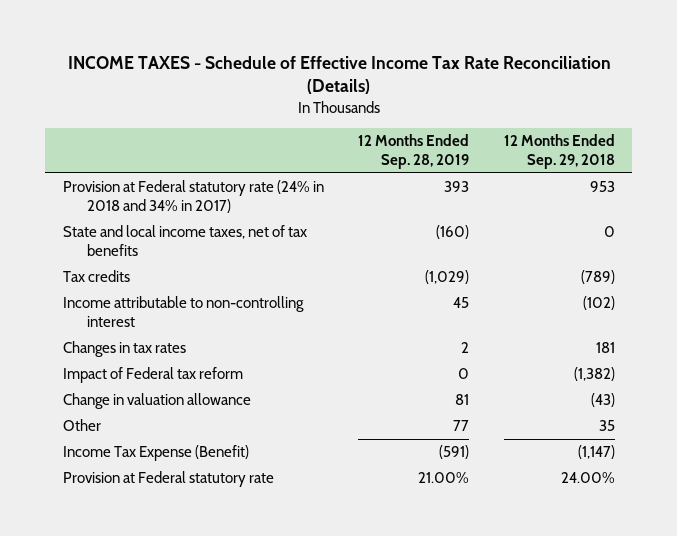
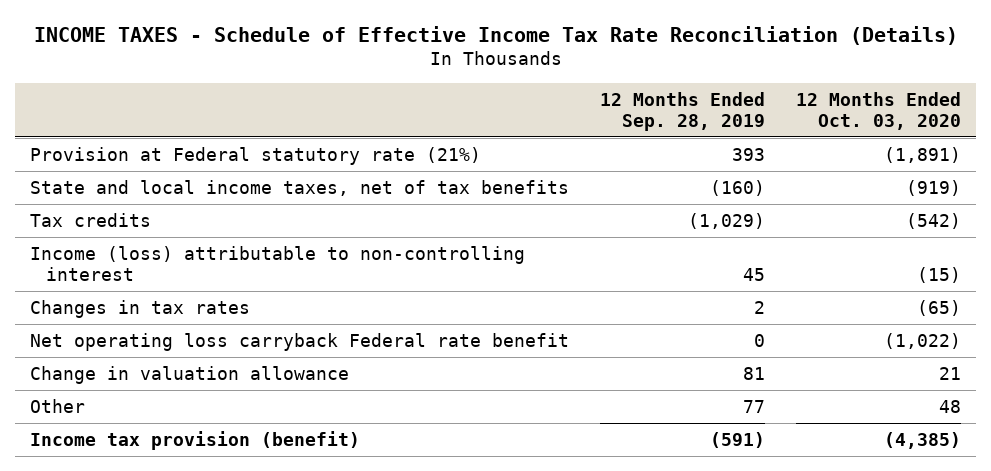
[503,134,615,169] 12 Months Ended Sep. 29, 2018 -> none
none -> [796,91,962,130] 12 Months Ended Oct. 03, 2020
[62,180,324,214] Provision at Federal statutory rate (24% in 2018 and 34% in 2017) -> [30,146,482,165] Provision at Federal statutory rate (21%)
[62,296,304,328] Income attributable to non-controlling interest -> [30,245,526,281] Income (loss) attributable to non-controlling interest
[62,367,243,384] Impact of Federal tax reform -> [30,332,570,351] Net operating loss carryback Federal rate benefit
[62,471,274,488] Provision at Federal statutory rate -> none
[62,445,249,462] Income Tax Expense (Benefit) -> [30,430,361,450] Income tax provision (benefit)

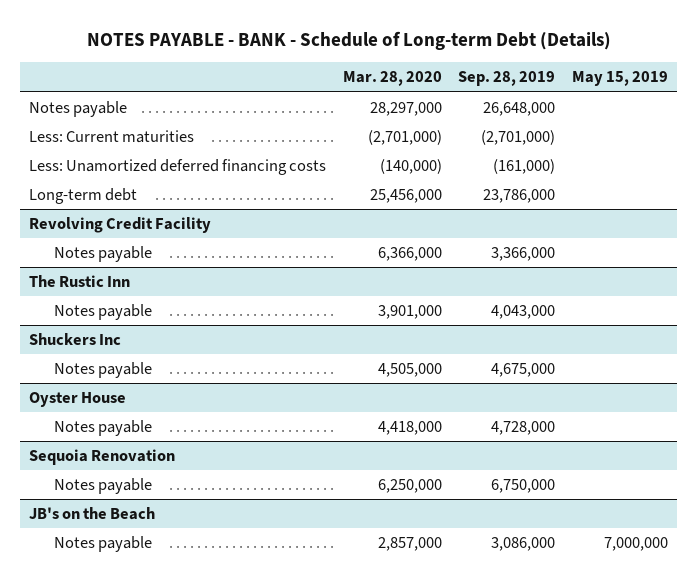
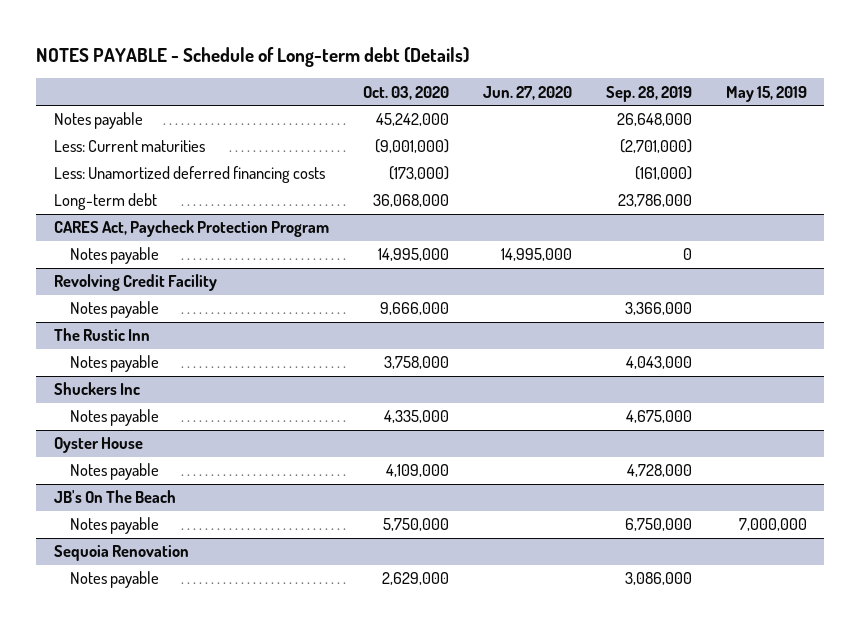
[86,30,611,50] NOTES PAYABLE - BANK - Schedule of Long-term Debt (Details) -> [36,46,470,67] NOTES PAYABLE - Schedule of Long-term debt (Details)
[342,71,442,87] Mar. 28, 2020 -> none
none -> [362,85,449,100] Oct. 03, 2020
none -> [482,85,572,100] Jun. 27, 2020
none -> [53,220,329,238] CARES Act, Paycheck Protection Program
none -> [69,247,159,265] Notes payable
none -> [53,490,176,504] JB's On The Beach
none -> [69,517,159,535] Notes payable
[28,507,155,521] JB's on the Beach -> none
[54,536,153,553] Notes payable -> none
[491,479,556,494] 6,750,000 -> [624,572,692,586] 3,086,000

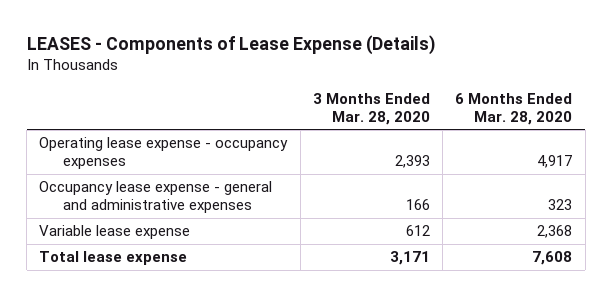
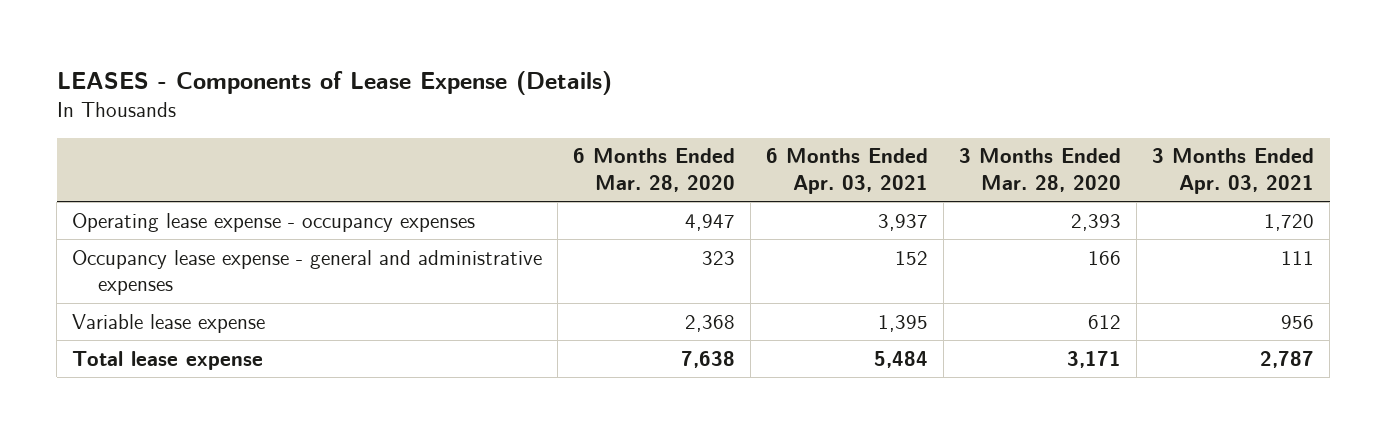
none -> [766,148,929,195] 6 Months Ended Apr. 03, 2021
none -> [1152,148,1315,195] 3 Months Ended Apr. 03, 2021
[537,155,573,169] 4,917 -> [685,213,736,231] 4,947
[532,251,573,266] 7,608 -> [681,350,736,368] 7,638

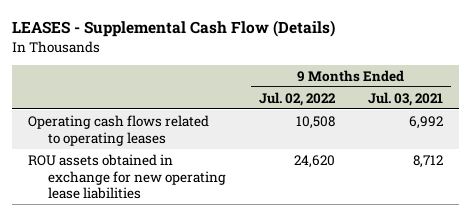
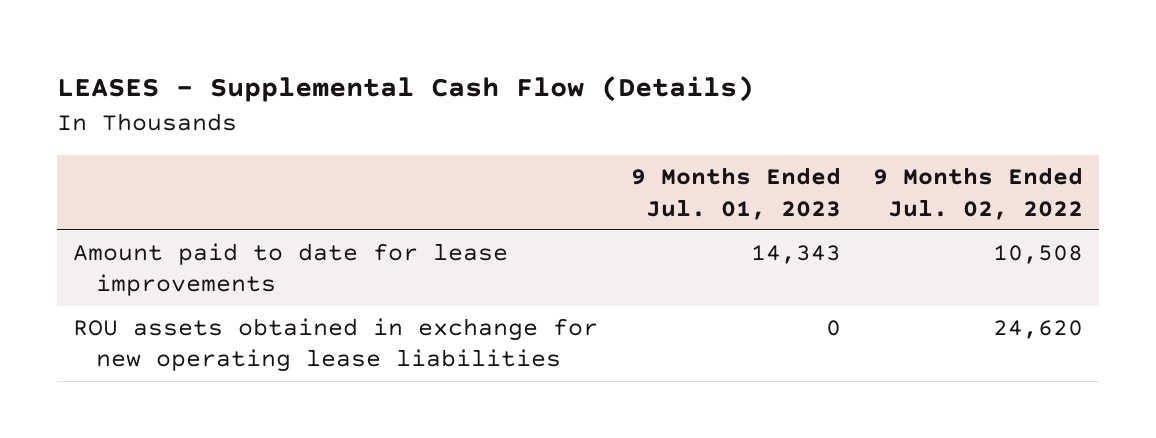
[367,91,443,106] Jul. 03, 2021 -> none
none -> [630,167,841,220] 9 Months Ended Jul. 01, 2023
[28,114,210,146] Operating cash flows related to operating leases -> [73,243,509,297] Amount paid to date for lease improvements

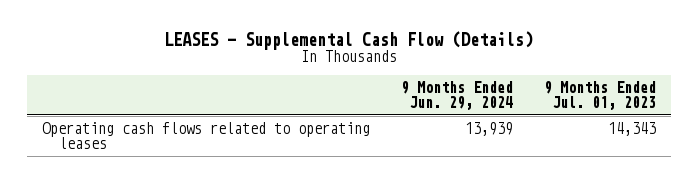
[873,167,1084,220] 9 Months Ended Jul. 02, 2022 -> none
none -> [401,80,514,110] 9 Months Ended Jun. 29, 2024
[73,318,599,373] ROU assets obtained in exchange for new operating lease liabilities -> none
[73,243,509,297] Amount paid to date for lease improvements -> [42,122,371,150] Operating cash flows related to operating leases

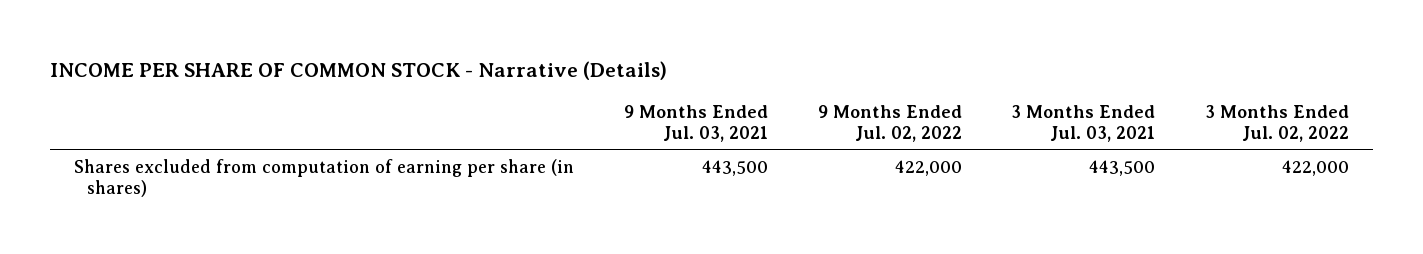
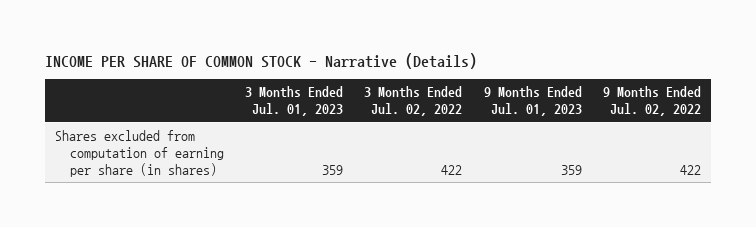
[623,105,768,142] 9 Months Ended Jul. 03, 2021 -> none
[1011,105,1156,142] 3 Months Ended Jul. 03, 2021 -> none
none -> [245,86,344,117] 3 Months Ended Jul. 01, 2023
none -> [483,86,582,117] 9 Months Ended Jul. 01, 2023
[894,159,962,176] 422,000 -> [679,164,701,175] 422
[1281,159,1349,176] 422,000 -> [441,164,463,175] 422

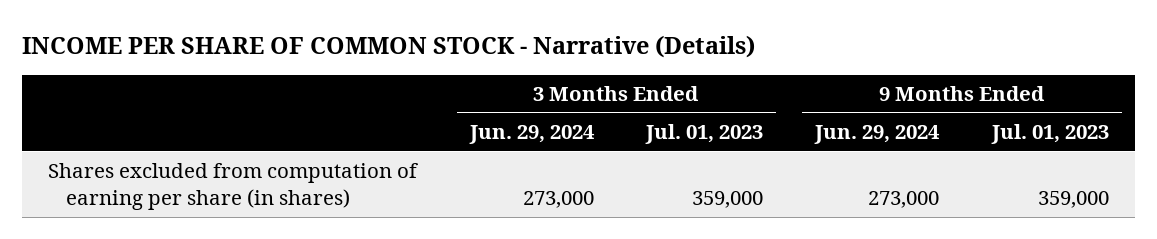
[364,86,463,117] 3 Months Ended Jul. 02, 2022 -> none
[602,86,701,117] 9 Months Ended Jul. 02, 2022 -> none
none -> [468,125,595,145] Jun. 29, 2024
none -> [814,125,941,145] Jun. 29, 2024
[322,164,344,175] 359 -> [691,190,763,208] 359,000
[560,164,582,175] 359 -> [1037,190,1109,208] 359,000

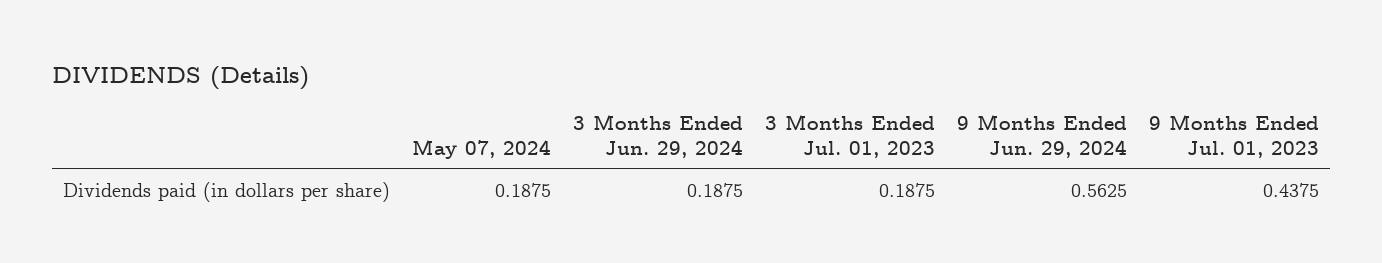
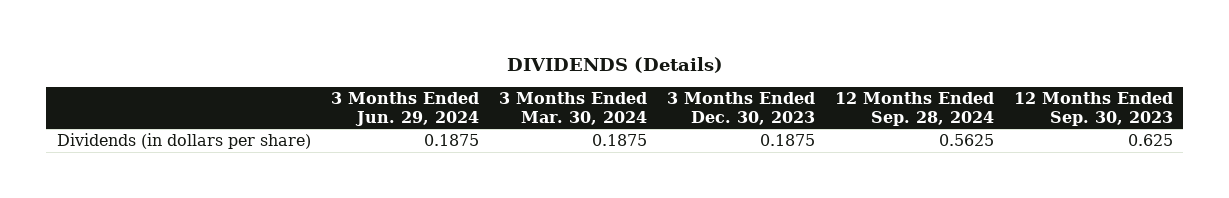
[412,139,552,160] May 07, 2024 -> none
[765,113,936,159] 3 Months Ended Jul. 01, 2023 -> none
[956,113,1127,159] 9 Months Ended Jun. 29, 2024 -> none
[1148,113,1319,159] 9 Months Ended Jul. 01, 2023 -> none
none -> [498,91,647,125] 3 Months Ended Mar. 30, 2024
none -> [666,91,815,125] 3 Months Ended Dec. 30, 2023
none -> [834,91,994,126] 12 Months Ended Sep. 28, 2024
none -> [1013,91,1173,126] 12 Months Ended Sep. 30, 2023
[63,182,391,203] Dividends paid (in dollars per share) -> [56,133,311,150] Dividends (in dollars per share)

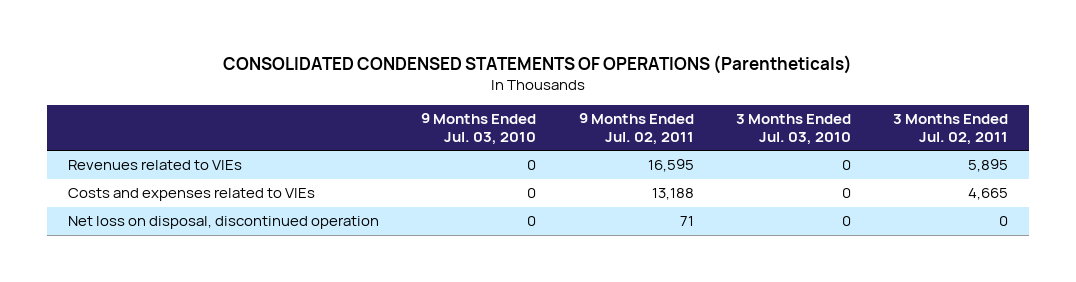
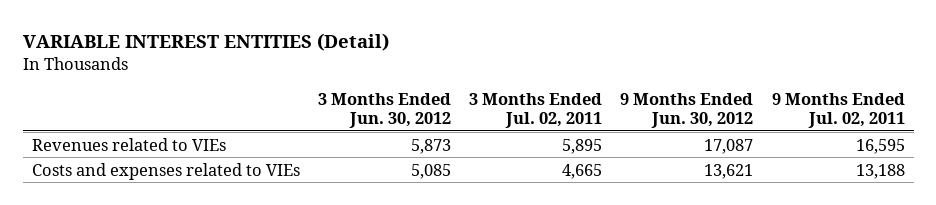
[223,54,853,74] CONSOLIDATED CONDENSED STATEMENTS OF OPERATIONS (Parentheticals) -> [22,33,389,52] VARIABLE INTEREST ENTITIES (Detail)
[421,113,537,145] 9 Months Ended Jul. 03, 2010 -> none
[736,114,852,145] 3 Months Ended Jul. 03, 2010 -> none
none -> [318,92,452,128] 3 Months Ended Jun. 30, 2012
none -> [620,92,754,128] 9 Months Ended Jun. 30, 2012
[68,216,380,230] Net loss on disposal, discontinued operation -> none

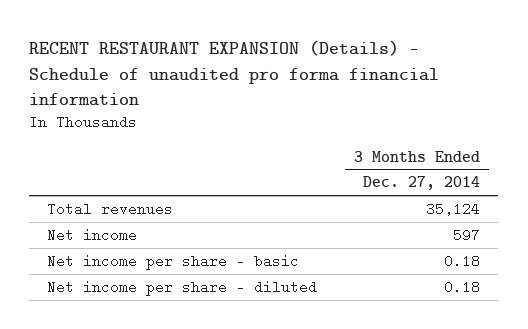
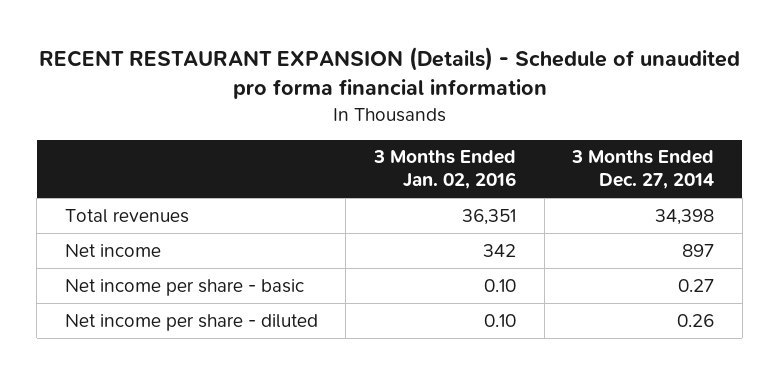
none -> [373,150,517,190] 3 Months Ended Jan. 02, 2016
[426,201,481,216] 35,124 -> [655,208,715,225] 34,398
[453,227,481,242] 597 -> [682,243,715,257] 897
[444,253,481,268] 0.18 -> [678,278,715,292] 0.27
[444,279,481,294] 0.18 -> [677,313,715,327] 0.26

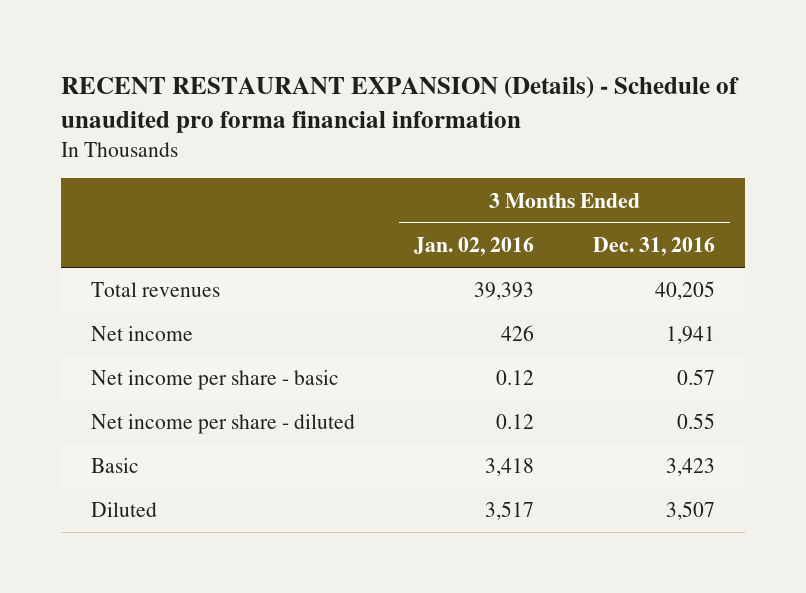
[571,150,715,190] 3 Months Ended Dec. 27, 2014 -> none
none -> [593,237,716,257] Dec. 31, 2016
[462,208,517,225] 36,351 -> [473,282,534,301] 39,393
[483,243,517,257] 342 -> [500,325,534,342] 426
[484,278,517,292] 0.10 -> [495,370,534,386] 0.12
[484,313,517,327] 0.10 -> [495,414,534,430] 0.12
none -> [90,458,139,474] Basic
none -> [90,502,157,518] Diluted

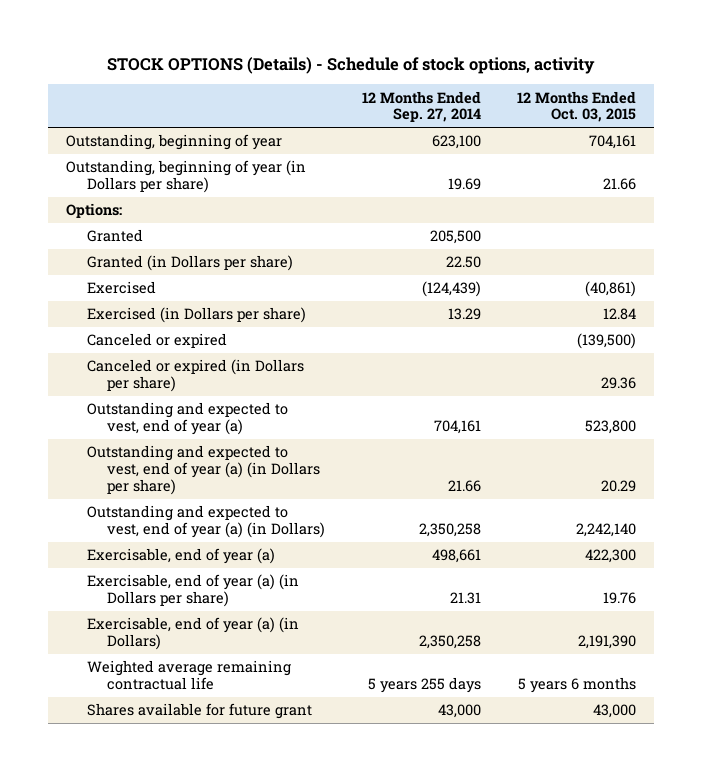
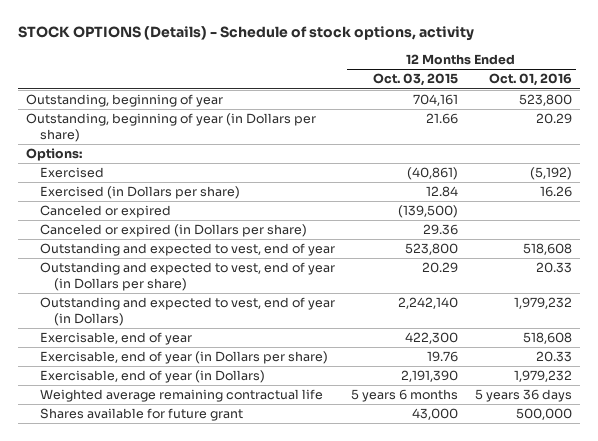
[361,90,481,123] 12 Months Ended Sep. 27, 2014 -> none
none -> [488,73,572,87] Oct. 01, 2016
[86,229,143,243] Granted -> none
[86,255,293,272] Granted (in Dollars per share) -> none
[86,402,288,436] Outstanding and expected to vest, end of year (a) -> [40,243,336,257] Outstanding and expected to vest, end of year
[86,445,321,496] Outstanding and expected to vest, end of year (a) (in Dollars per share) -> [40,262,336,291] Outstanding and expected to vest, end of year (in Dollars per share)
[86,505,326,539] Outstanding and expected to vest, end of year (a) (in Dollars) -> [40,297,336,326] Outstanding and expected to vest, end of year (in Dollars)
[86,548,275,565] Exercisable, end of year (a) -> [40,332,193,346] Exercisable, end of year
[86,574,299,608] Exercisable, end of year (a) (in Dollars per share) -> [40,351,329,365] Exercisable, end of year (in Dollars per share)
[86,617,299,651] Exercisable, end of year (a) (in Dollars) -> [40,370,266,384] Exercisable, end of year (in Dollars)

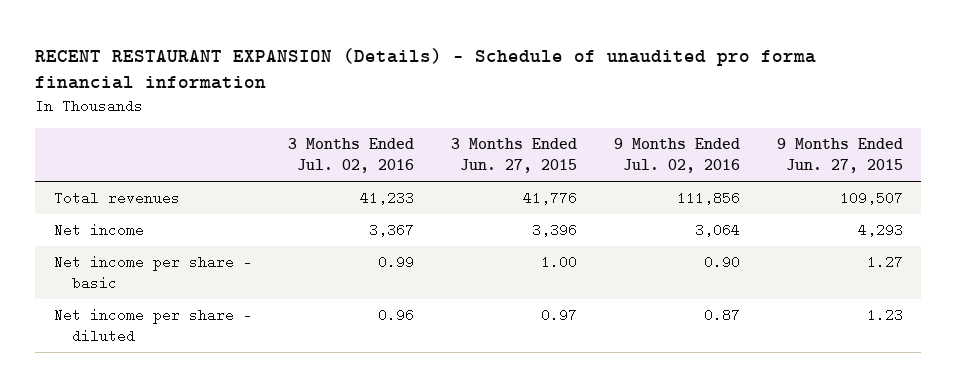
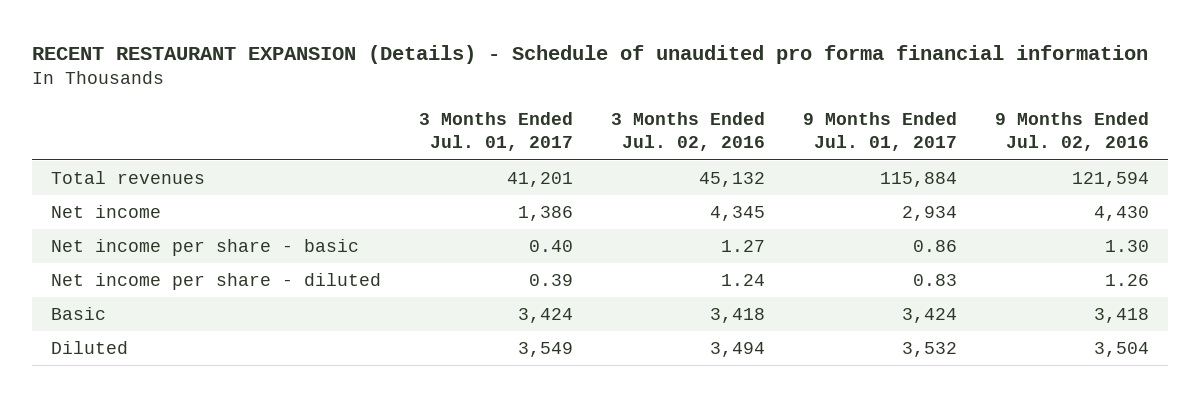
[451,138,578,173] 3 Months Ended Jun. 27, 2015 -> none
[776,138,903,173] 9 Months Ended Jun. 27, 2015 -> none
none -> [419,112,574,152] 3 Months Ended Jul. 01, 2017
none -> [803,112,958,152] 9 Months Ended Jul. 01, 2017
[360,191,415,206] 41,233 -> [699,172,766,188] 45,132
[676,191,740,206] 111,856 -> [1071,172,1149,188] 121,594
[369,223,415,238] 3,367 -> [710,206,766,222] 4,345
[694,223,740,238] 3,064 -> [1093,206,1149,222] 4,430
[378,255,415,270] 0.99 -> [721,240,766,253] 1.27
[703,255,740,270] 0.90 -> [1104,240,1149,253] 1.30
[378,308,415,323] 0.96 -> [721,274,766,287] 1.24
[703,308,740,323] 0.87 -> [1104,274,1149,287] 1.26
none -> [51,307,107,321] Basic
none -> [51,341,129,355] Diluted

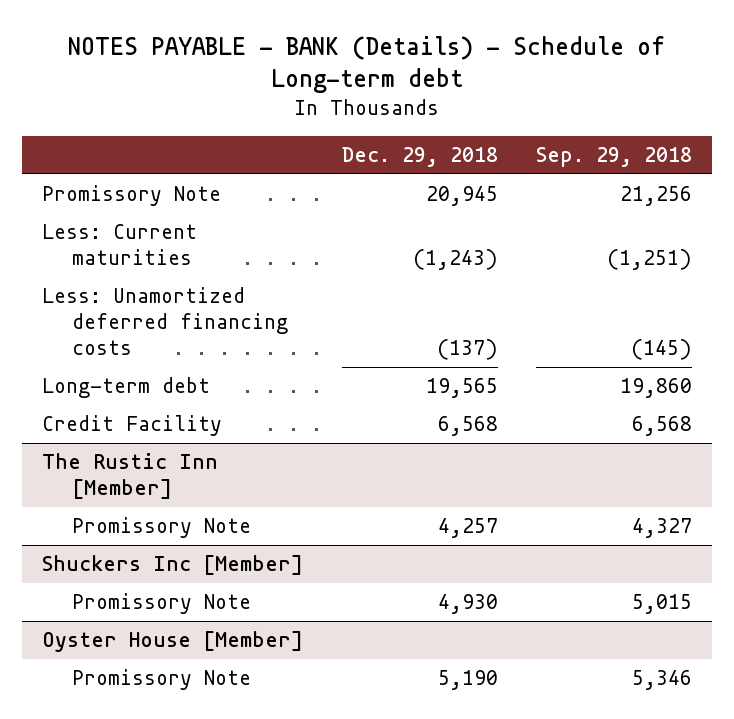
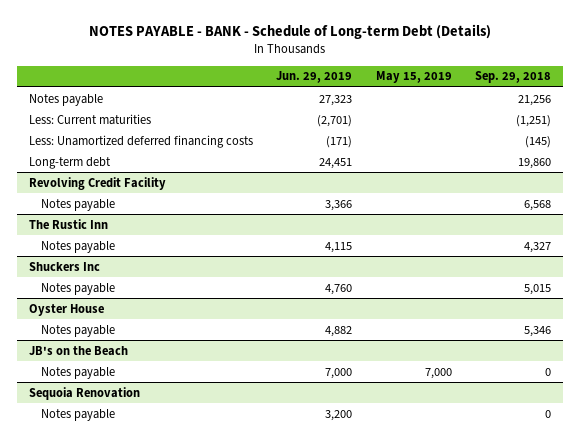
[68,35,666,94] NOTES PAYABLE - BANK (Details) - Schedule of Long-term debt -> [89,24,492,40] NOTES PAYABLE - BANK - Schedule of Long-term Debt (Details)
[341,147,498,168] Dec. 29, 2018 -> none
none -> [276,71,353,84] Jun. 29, 2019
none -> [375,71,452,84] May 15, 2019
[41,185,221,207] Promissory Note -> [28,93,103,106] Notes payable
none -> [28,176,166,190] Revolving Credit Facility
[41,415,222,437] Credit Facility -> [41,198,116,211] Notes payable
[41,453,218,499] The Rustic Inn [Member] -> [28,218,108,229] The Rustic Inn
[72,517,252,539] Promissory Note -> [41,240,116,253] Notes payable
[41,555,303,576] Shuckers Inc [Member] -> [28,261,100,271] Shuckers Inc
[72,593,252,615] Promissory Note -> [41,282,116,295] Notes payable
[41,631,303,653] Oyster House [Member] -> [28,303,104,316] Oyster House
[72,669,252,691] Promissory Note -> [41,324,116,337] Notes payable
none -> [28,345,128,356] JB's on the Beach
none -> [41,366,116,379] Notes payable
none -> [28,386,140,400] Sequoia Renovation
none -> [41,408,116,421] Notes payable

